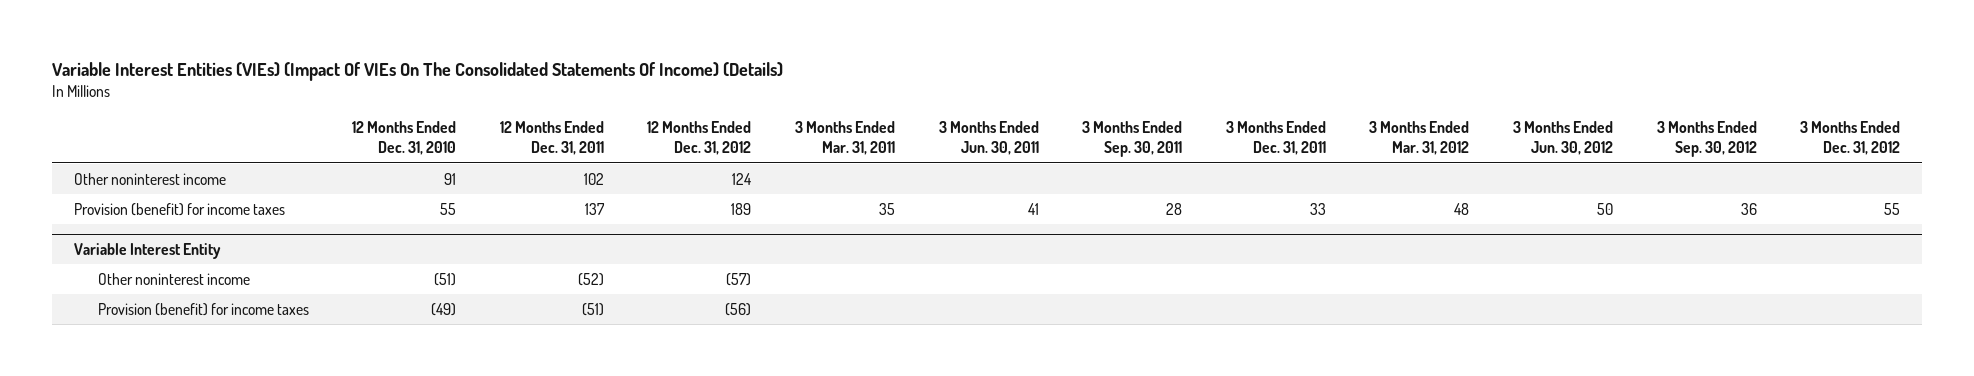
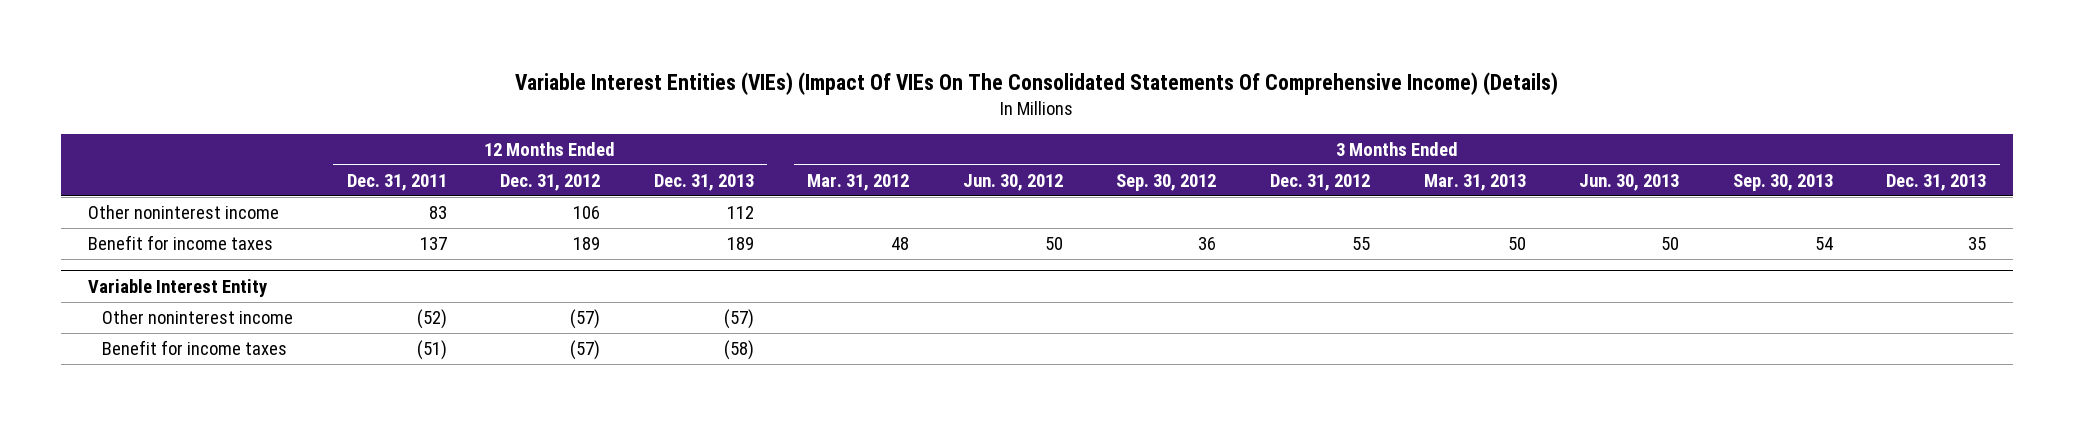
[51,61,783,81] Variable Interest Entities (VIEs) (Impact Of VIEs On The Consolidated Statements Of Income) (Details) -> [515,72,1559,96] Variable Interest Entities (VIEs) (Impact Of VIEs On The Consolidated Statements Of Comprehensive Income) (Details)
[352,121,457,156] 12 Months Ended Dec. 31, 2010 -> none
[794,121,895,156] 3 Months Ended Mar. 31, 2011 -> none
[938,121,1039,156] 3 Months Ended Jun. 30, 2011 -> none
[1082,121,1183,158] 3 Months Ended Sep. 30, 2011 -> none
[1225,121,1326,156] 3 Months Ended Dec. 31, 2011 -> none
none -> [653,173,754,191] Dec. 31, 2013
none -> [1423,173,1526,191] Mar. 31, 2013
none -> [1579,173,1680,191] Jun. 30, 2013
none -> [1732,173,1833,191] Sep. 30, 2013
none -> [1886,173,1987,191] Dec. 31, 2013
[583,172,604,185] 102 -> [428,205,447,219] 83
[732,172,753,185] 124 -> [573,205,601,219] 106
[73,202,285,216] Provision (benefit) for income taxes -> [87,234,273,250] Benefit for income taxes
[97,302,309,316] Provision (benefit) for income taxes -> [101,339,287,355] Benefit for income taxes
[725,302,752,316] (56) -> [570,339,601,360] (57)

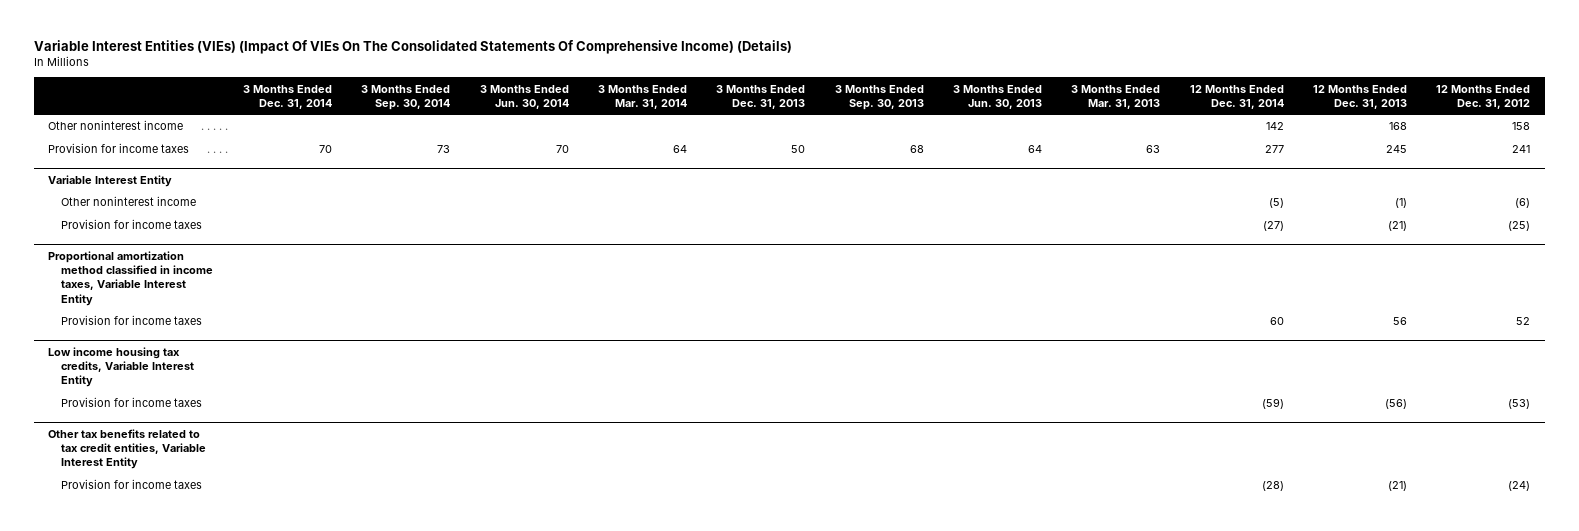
[346,173,447,191] Dec. 31, 2011 -> none
[807,173,910,191] Mar. 31, 2012 -> none
[962,173,1063,191] Jun. 30, 2012 -> none
[1116,173,1217,191] Sep. 30, 2012 -> none
[1270,173,1371,191] Dec. 31, 2012 -> none
none -> [242,84,332,109] 3 Months Ended Dec. 31, 2014
none -> [361,84,451,110] 3 Months Ended Sep. 30, 2014
none -> [479,84,569,109] 3 Months Ended Jun. 30, 2014
none -> [597,84,687,109] 3 Months Ended Mar. 31, 2014
none -> [1189,84,1284,109] 12 Months Ended Dec. 31, 2014
[573,205,601,219] 106 -> [1512,122,1531,131] 158
[726,205,754,219] 112 -> [1389,122,1408,131] 168
[87,234,273,250] Benefit for income taxes -> [48,143,190,154] Provision for income taxes
[573,236,601,250] 189 -> [1512,145,1531,154] 241
[726,236,754,250] 189 -> [1386,145,1408,154] 245
[1507,236,1526,250] 50 -> [1146,145,1161,154] 63
[1661,236,1680,250] 50 -> [1027,145,1042,154] 64
[1814,236,1833,250] 54 -> [909,145,924,154] 68
[1968,236,1987,250] 35 -> [791,145,806,154] 50
[570,308,601,329] (57) -> [1515,198,1531,209] (6)
[723,308,754,329] (57) -> [1395,198,1408,209] (1)
[101,339,287,355] Benefit for income taxes -> [61,219,203,230] Provision for income taxes
[570,339,601,360] (57) -> [1508,221,1531,232] (25)
[723,339,754,360] (58) -> [1388,221,1408,232] (21)
none -> [48,250,214,306] Proportional amortization method classified in income taxes, Variable Interest Entity
none -> [61,315,203,326] Provision for income taxes
none -> [48,346,195,388] Low income housing tax credits, Variable Interest Entity
none -> [61,397,203,408] Provision for income taxes
none -> [48,428,207,470] Other tax benefits related to tax credit entities, Variable Interest Entity
none -> [61,479,203,490] Provision for income taxes

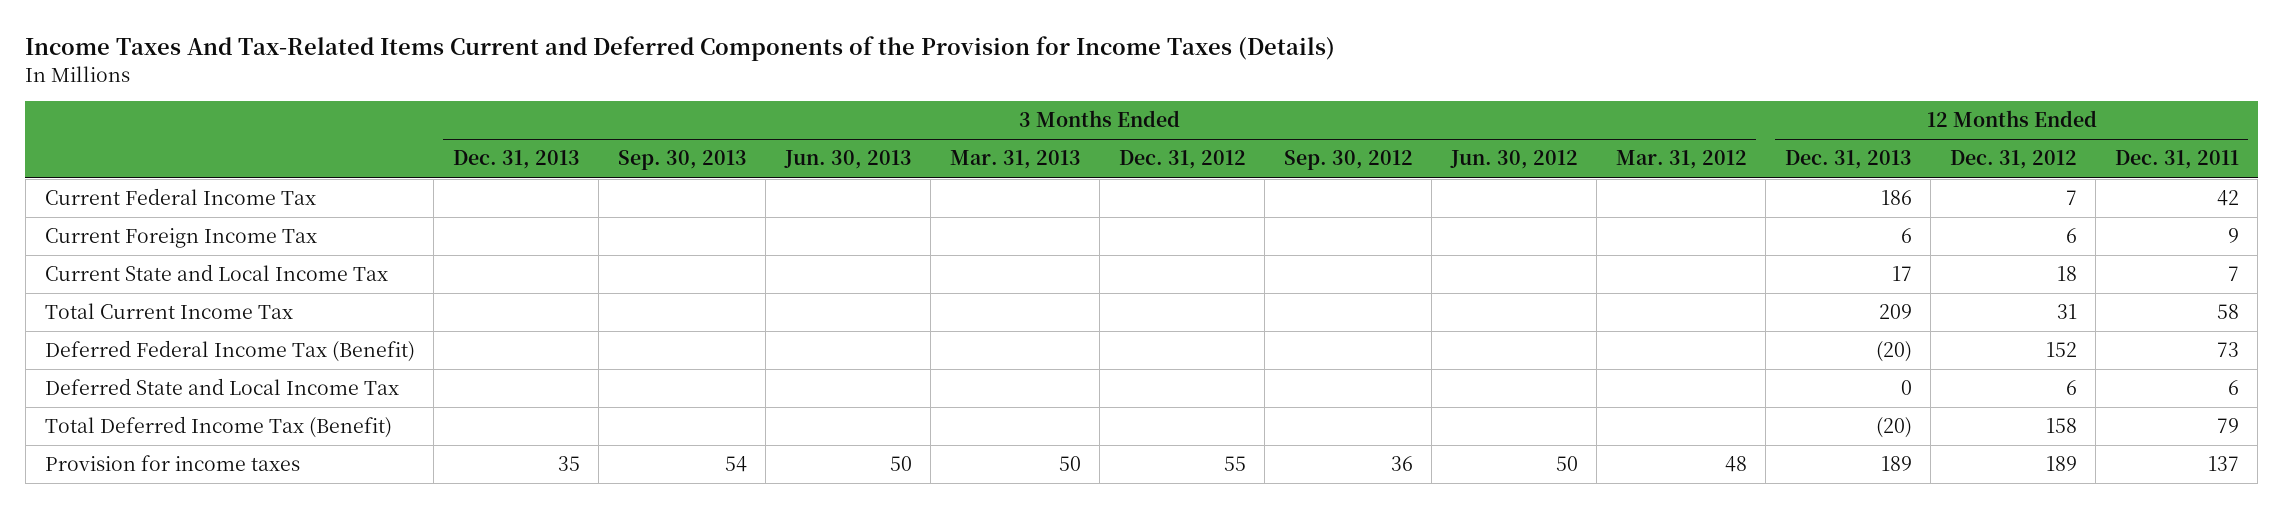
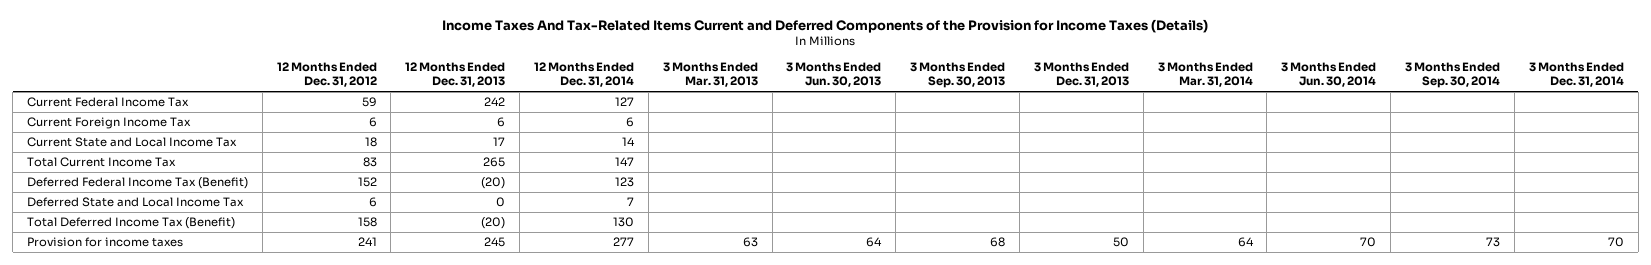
[1118,150,1246,170] Dec. 31, 2012 -> none
[1283,150,1413,171] Sep. 30, 2012 -> none
[1449,150,1578,170] Jun. 30, 2012 -> none
[1615,150,1747,170] Mar. 31, 2012 -> none
[2114,150,2239,170] Dec. 31, 2011 -> none
none -> [534,61,635,88] 12 Months Ended Dec. 31, 2014
none -> [1157,61,1253,88] 3 Months Ended Mar. 31, 2014
none -> [1281,61,1377,88] 3 Months Ended Jun. 30, 2014
none -> [1405,61,1501,89] 3 Months Ended Sep. 30, 2014
none -> [1528,61,1624,88] 3 Months Ended Dec. 31, 2014
[1880,190,1912,206] 186 -> [484,97,506,107] 242
[2065,190,2077,206] 7 -> [361,97,377,108] 59
[1878,304,1912,320] 209 -> [483,157,506,168] 265
[2056,304,2077,320] 31 -> [362,157,377,168] 83
[557,456,580,472] 35 -> [1112,237,1129,248] 50
[724,456,747,473] 54 -> [990,237,1006,248] 68
[889,456,912,472] 50 -> [866,237,883,248] 64
[1058,456,1081,472] 50 -> [742,237,758,248] 63
[1880,456,1912,472] 189 -> [484,237,506,248] 245
[2045,456,2077,472] 189 -> [357,237,377,247] 241

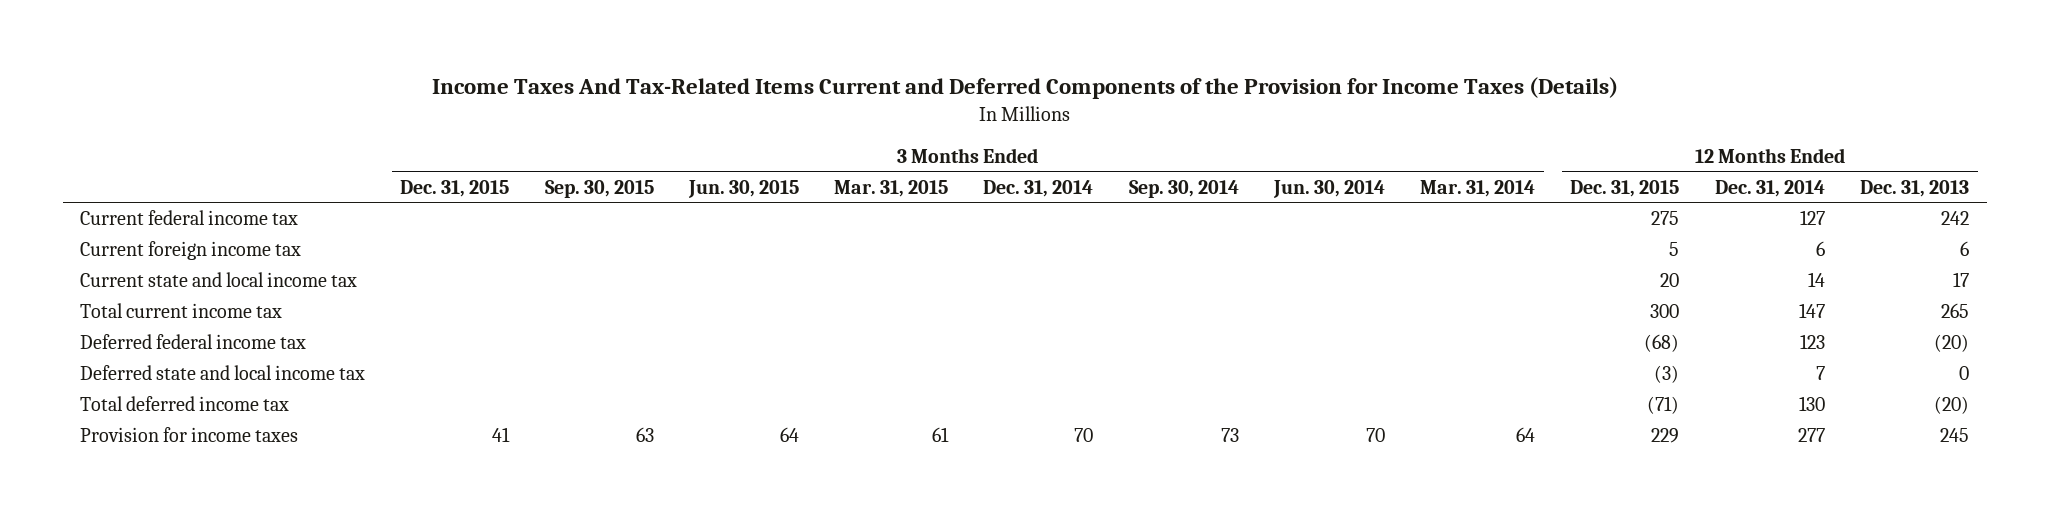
[276,61,377,88] 12 Months Ended Dec. 31, 2012 -> none
[662,61,758,88] 3 Months Ended Mar. 31, 2013 -> none
[786,61,882,88] 3 Months Ended Jun. 30, 2013 -> none
[910,61,1006,89] 3 Months Ended Sep. 30, 2013 -> none
[1033,61,1129,88] 3 Months Ended Dec. 31, 2013 -> none
none -> [400,179,510,197] Dec. 31, 2015
none -> [544,179,654,198] Sep. 30, 2015
none -> [687,179,799,198] Jun. 30, 2015
none -> [834,179,949,197] Mar. 31, 2015
none -> [1570,179,1680,197] Dec. 31, 2015
[26,97,189,108] Current Federal Income Tax -> [80,210,299,226] Current federal income tax
[26,117,191,130] Current Foreign Income Tax -> [80,241,302,261] Current foreign income tax
[26,137,237,148] Current State and Local Income Tax -> [80,272,358,288] Current state and local income tax
[26,157,176,168] Total Current Income Tax -> [80,303,283,319] Total current income tax
[26,177,248,190] Deferred Federal Income Tax (Benefit) -> [80,334,307,350] Deferred federal income tax
[26,197,244,208] Deferred State and Local Income Tax -> [80,365,366,381] Deferred state and local income tax
[26,217,235,230] Total Deferred Income Tax (Benefit) -> [80,396,290,412] Total deferred income tax

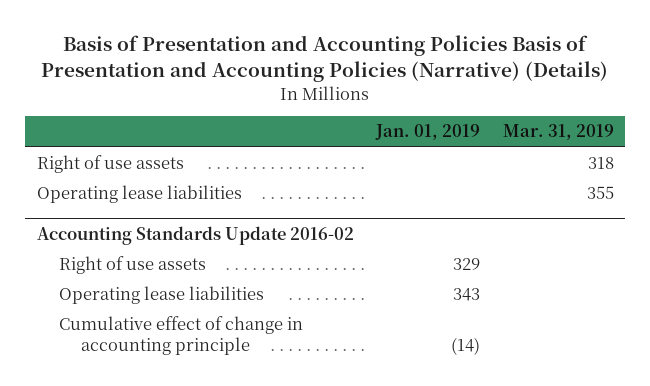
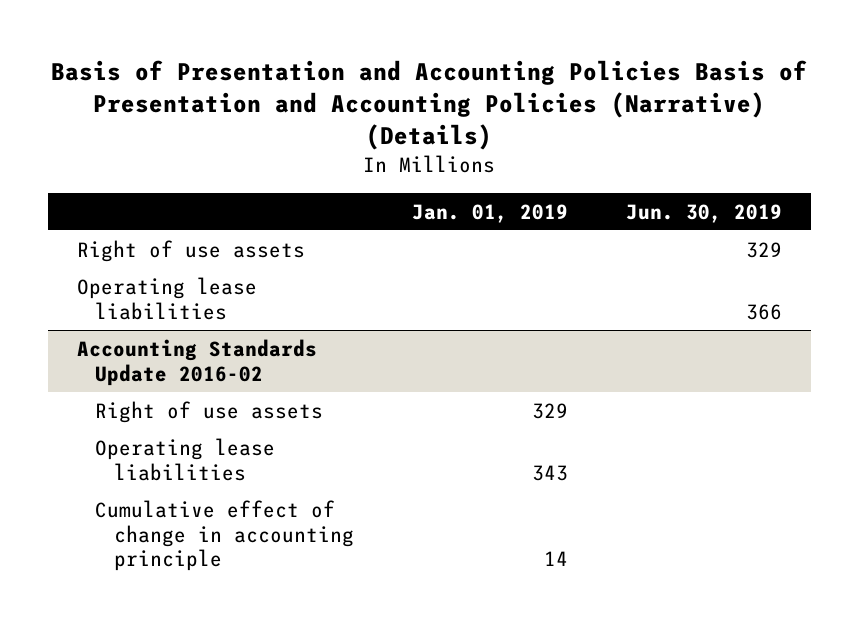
[502,124,614,141] Mar. 31, 2019 -> none
none -> [626,203,783,223] Jun. 30, 2019
[451,337,481,356] (14) -> [544,551,569,567] 14

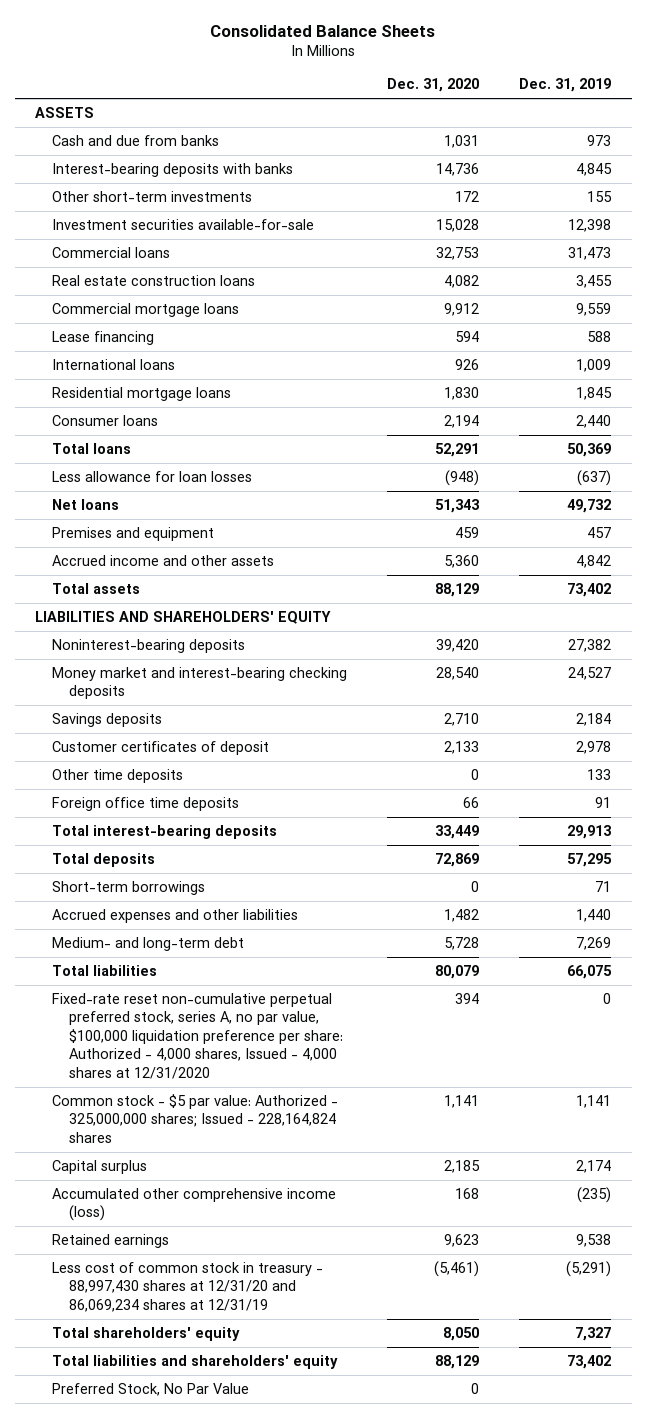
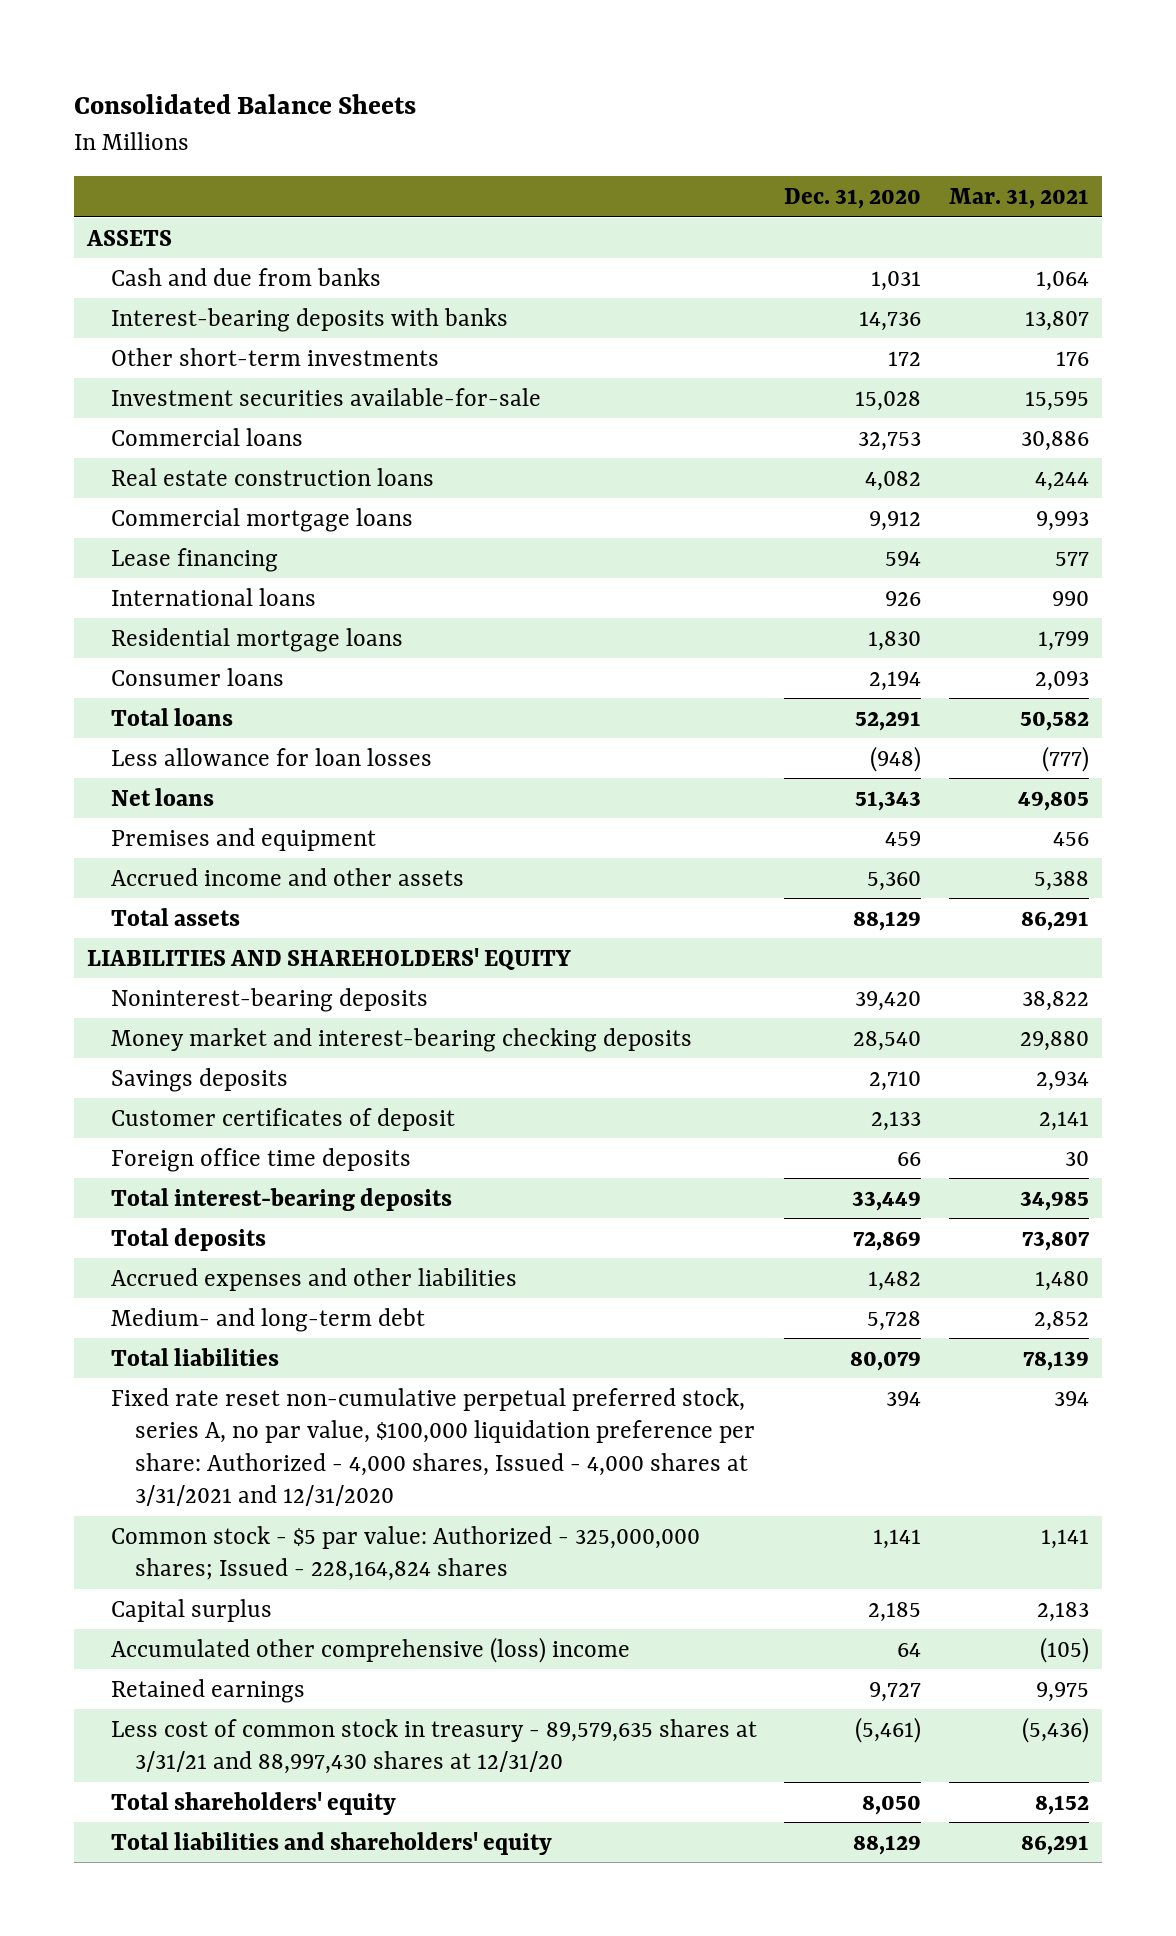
[519,78,612,93] Dec. 31, 2019 -> none
none -> [948,187,1089,209] Mar. 31, 2021
[52,768,184,783] Other time deposits -> none
[52,880,206,895] Short-term borrowings -> none
[52,992,344,1079] Fixed-rate reset non-cumulative perpetual preferred stock, series A, no par value, $100,000 liquidation preference per share: Authorized - 4,000 shares, Issued - 4,000 shares at 12/31/2020 -> [111,1387,756,1507] Fixed rate reset non-cumulative perpetual preferred stock, series A, no par value, $100,000 liquidation preference per share: Authorized - 4,000 shares, Issued - 4,000 shares at 3/31/2021 and 12/31/2020
[52,1187,337,1222] Accumulated other comprehensive income (loss) -> [111,1636,631,1663] Accumulated other comprehensive (loss) income
[455,1187,480,1199] 168 -> [897,1642,922,1657] 64
[444,1233,480,1247] 9,623 -> [869,1681,922,1702] 9,727
[52,1261,324,1312] Less cost of common stock in treasury - 88,997,430 shares at 12/31/20 and 86,069,234 shares at 12/31/19 -> [111,1718,758,1775] Less cost of common stock in treasury - 89,579,635 shares at 3/31/21 and 88,997,430 shares at 12/31/20
[52,1382,250,1396] Preferred Stock, No Par Value -> none

